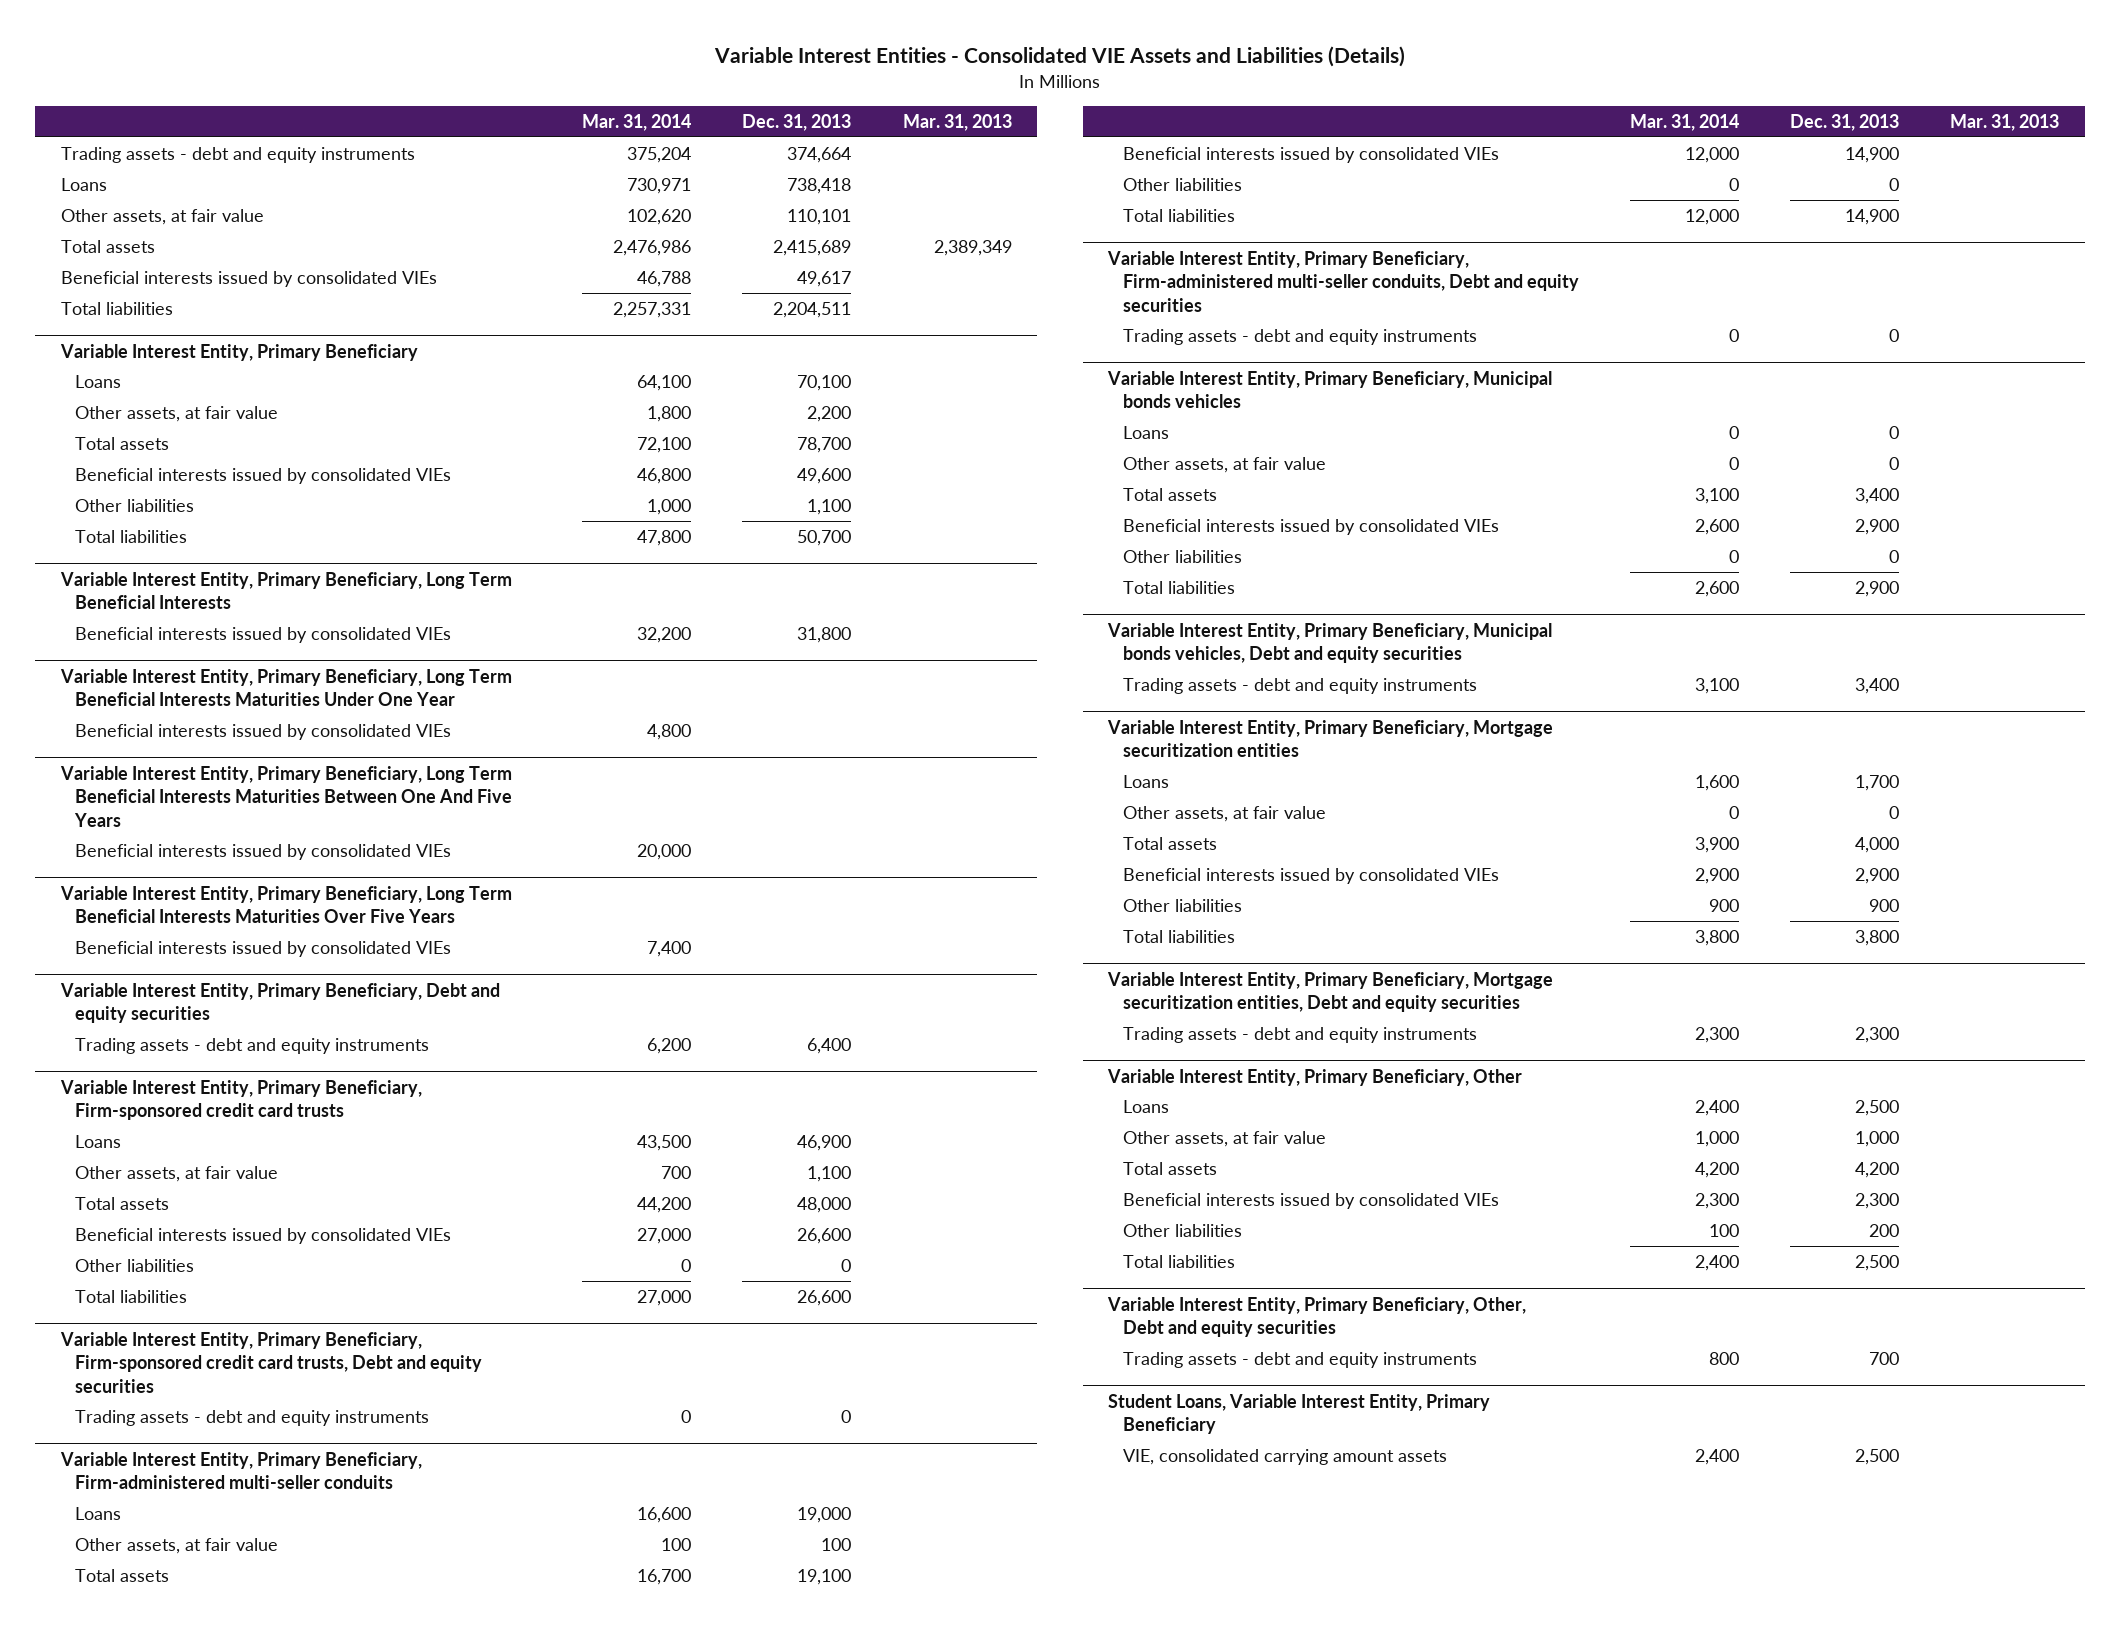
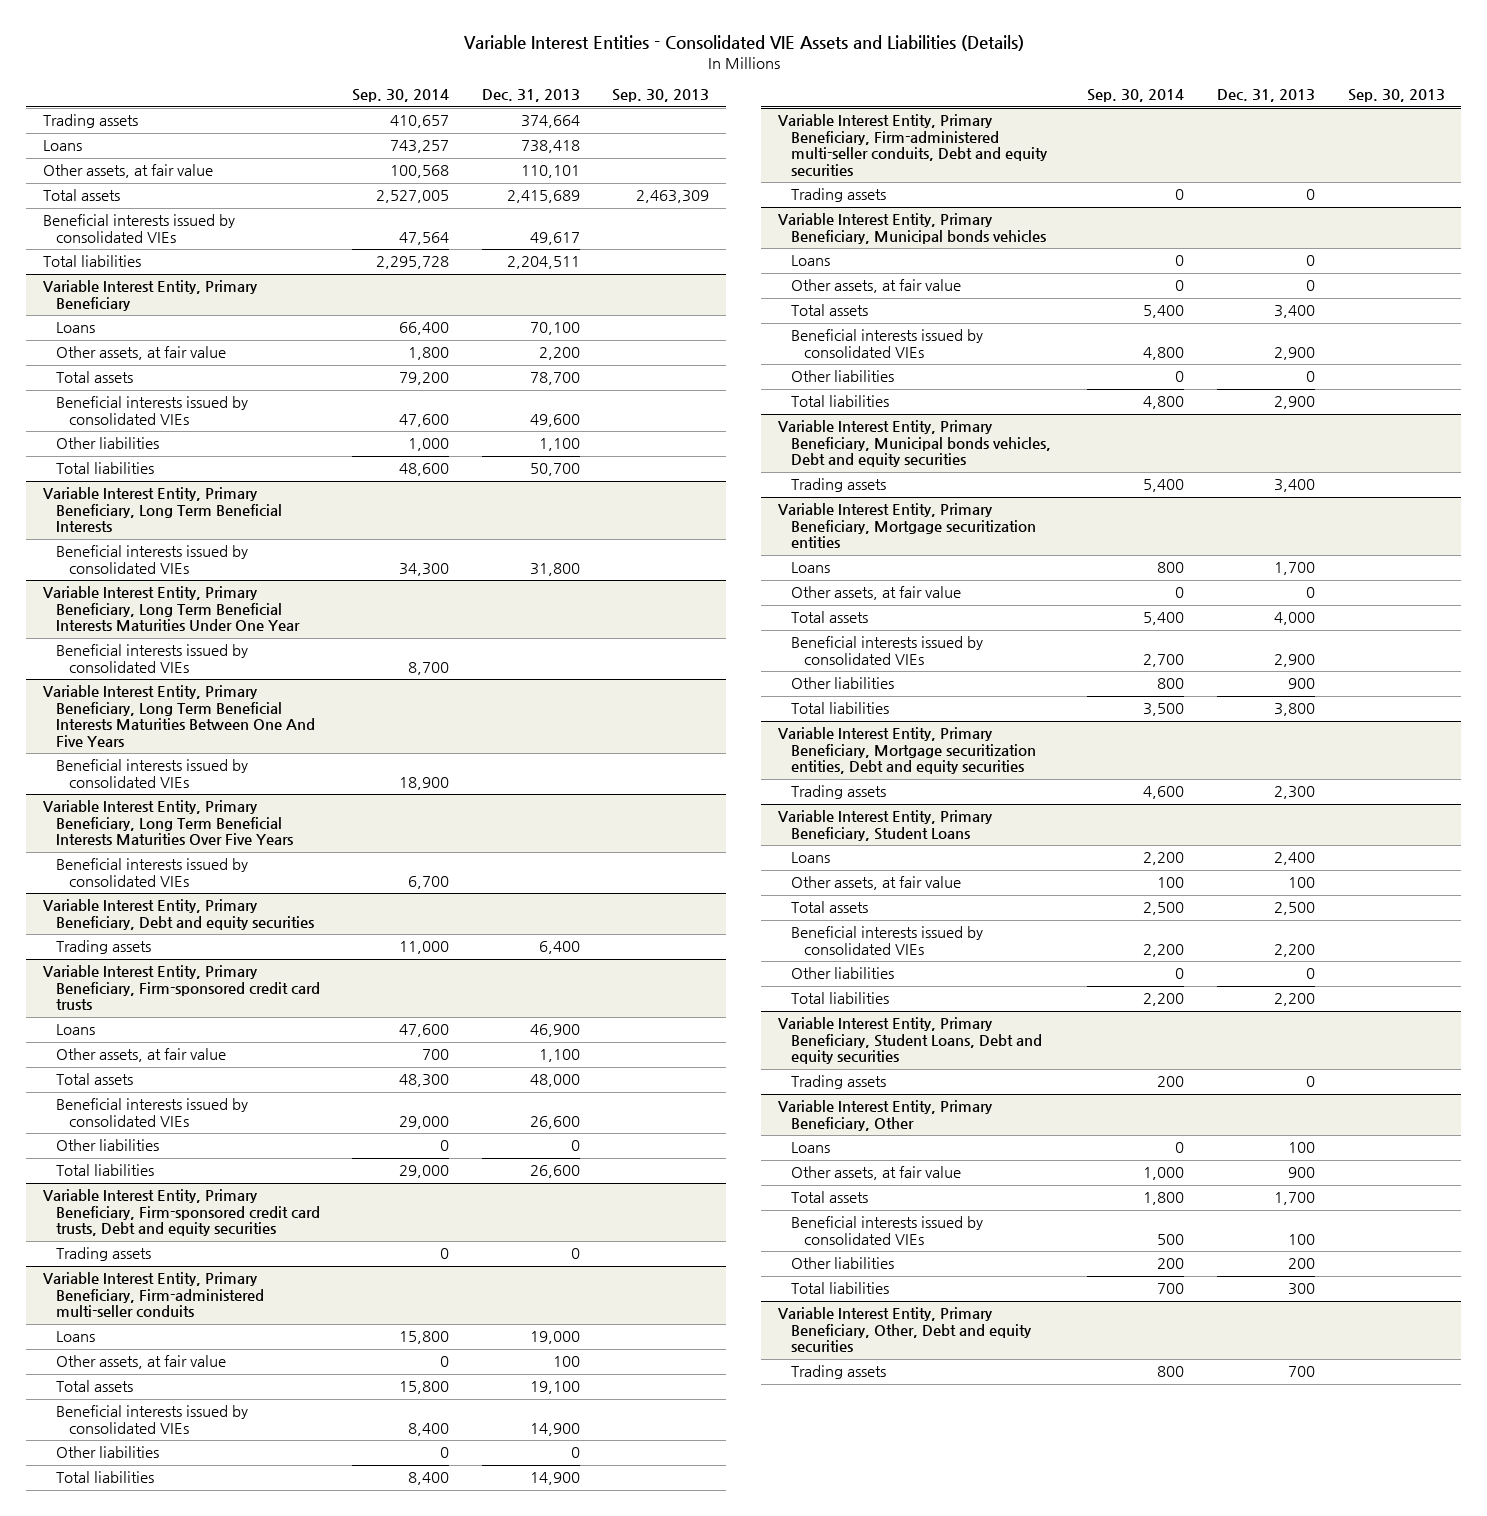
[582,114,692,132] Mar. 31, 2014 -> none
[902,114,1012,132] Mar. 31, 2013 -> none
none -> [352,89,450,103] Sep. 30, 2014
none -> [612,89,710,103] Sep. 30, 2013
[60,146,415,163] Trading assets - debt and equity instruments -> [42,114,138,129] Trading assets
[75,1037,430,1054] Trading assets - debt and equity instruments -> [55,940,151,955] Trading assets
[75,1409,430,1426] Trading assets - debt and equity instruments -> [55,1247,151,1262] Trading assets
[1122,328,1477,345] Trading assets - debt and equity instruments -> [790,188,886,203] Trading assets
[1122,677,1477,694] Trading assets - debt and equity instruments -> [790,478,886,493] Trading assets
[1122,1026,1477,1043] Trading assets - debt and equity instruments -> [790,785,886,800] Trading assets
none -> [777,810,993,841] Variable Interest Entity, Primary Beneficiary, Student Loans
none -> [790,852,830,864] Loans
none -> [790,876,961,891] Other assets, at fair value
none -> [790,901,868,914] Total assets
none -> [790,926,983,955] Beneficial interests issued by consolidated VIEs
none -> [790,967,894,980] Other liabilities
none -> [790,992,889,1005] Total liabilities
none -> [777,1017,1042,1065] Variable Interest Entity, Primary Beneficiary, Student Loans, Debt and equity securities
none -> [790,1075,886,1090] Trading assets
[1855,1099,1900,1116] 2,500 -> [1288,1142,1316,1154] 100
[1855,1130,1900,1147] 1,000 -> [1288,1167,1316,1179] 900
[1855,1161,1900,1178] 4,200 -> [1274,1192,1316,1206] 1,700
[1855,1192,1900,1209] 2,300 -> [1288,1233,1316,1245] 100
[1855,1254,1900,1271] 2,500 -> [1288,1283,1316,1296] 300
[1108,1393,1491,1435] Student Loans, Variable Interest Entity, Primary Beneficiary -> none
[1122,1448,1447,1465] VIE, consolidated carrying amount assets -> none
[1122,1351,1477,1368] Trading assets - debt and equity instruments -> [790,1365,886,1380] Trading assets

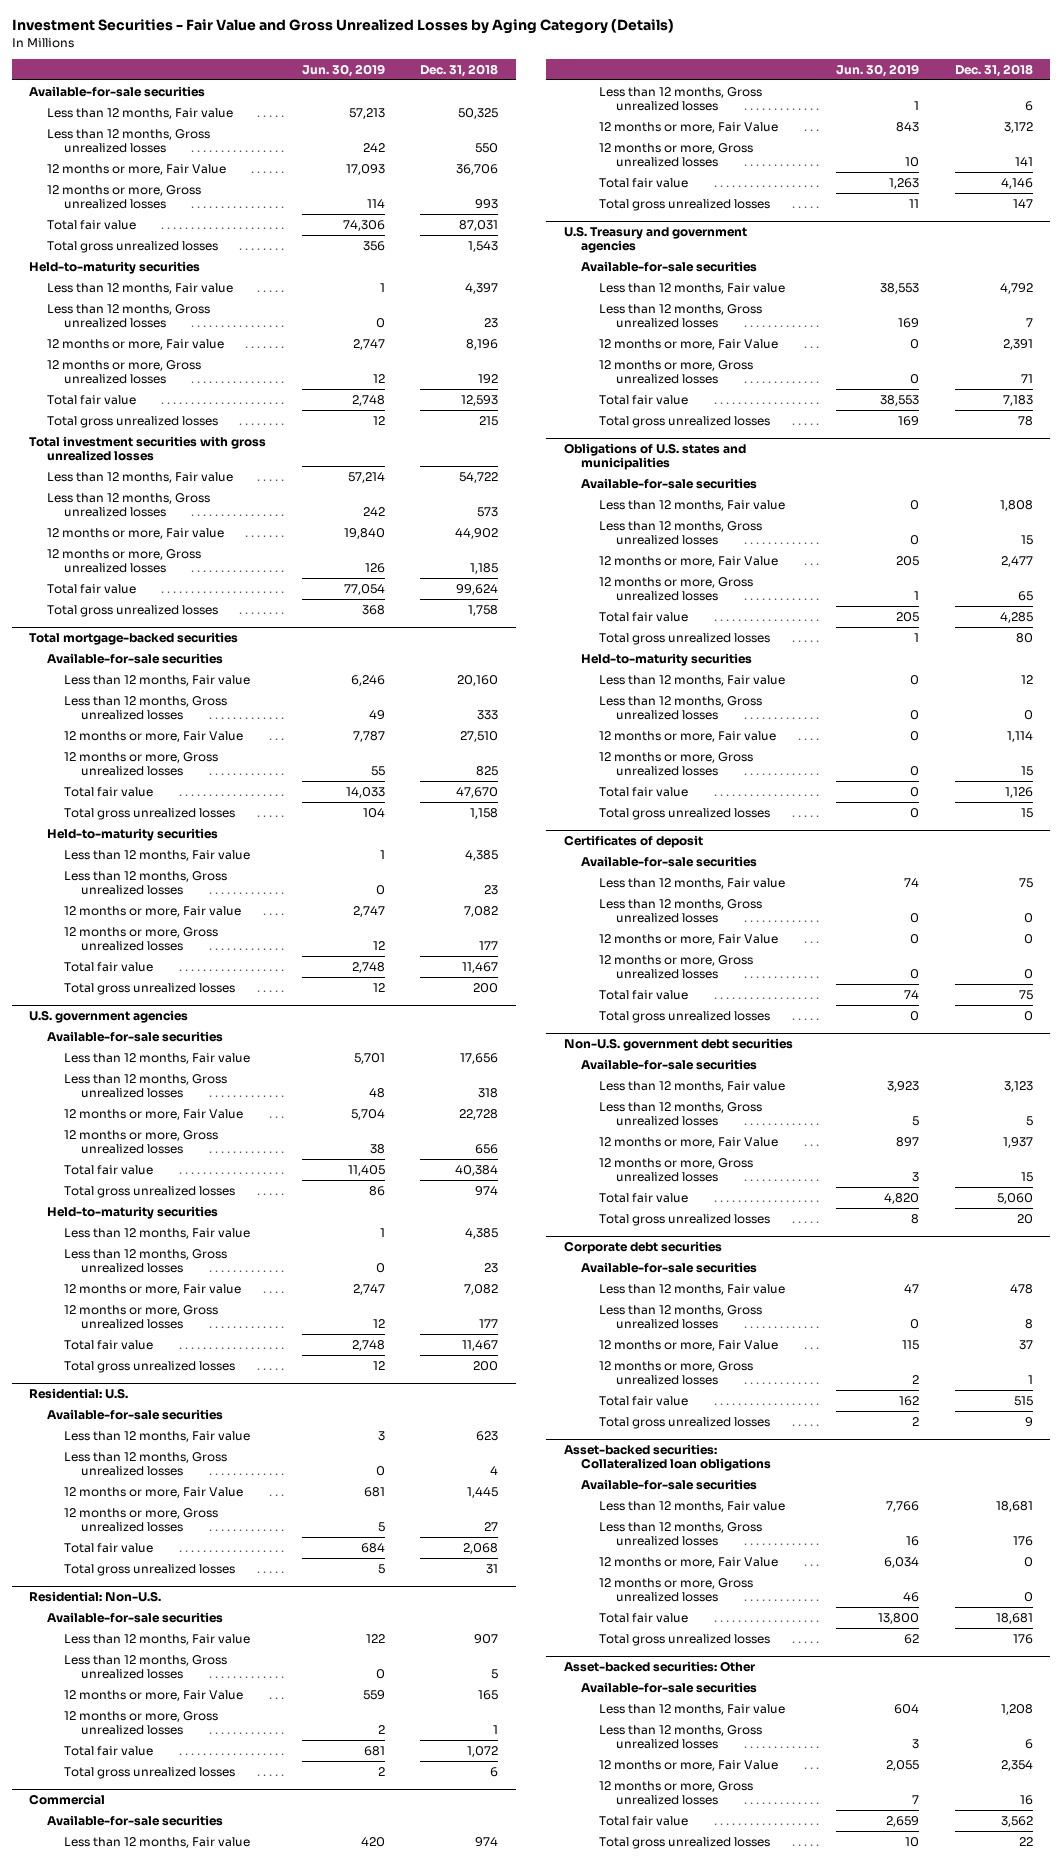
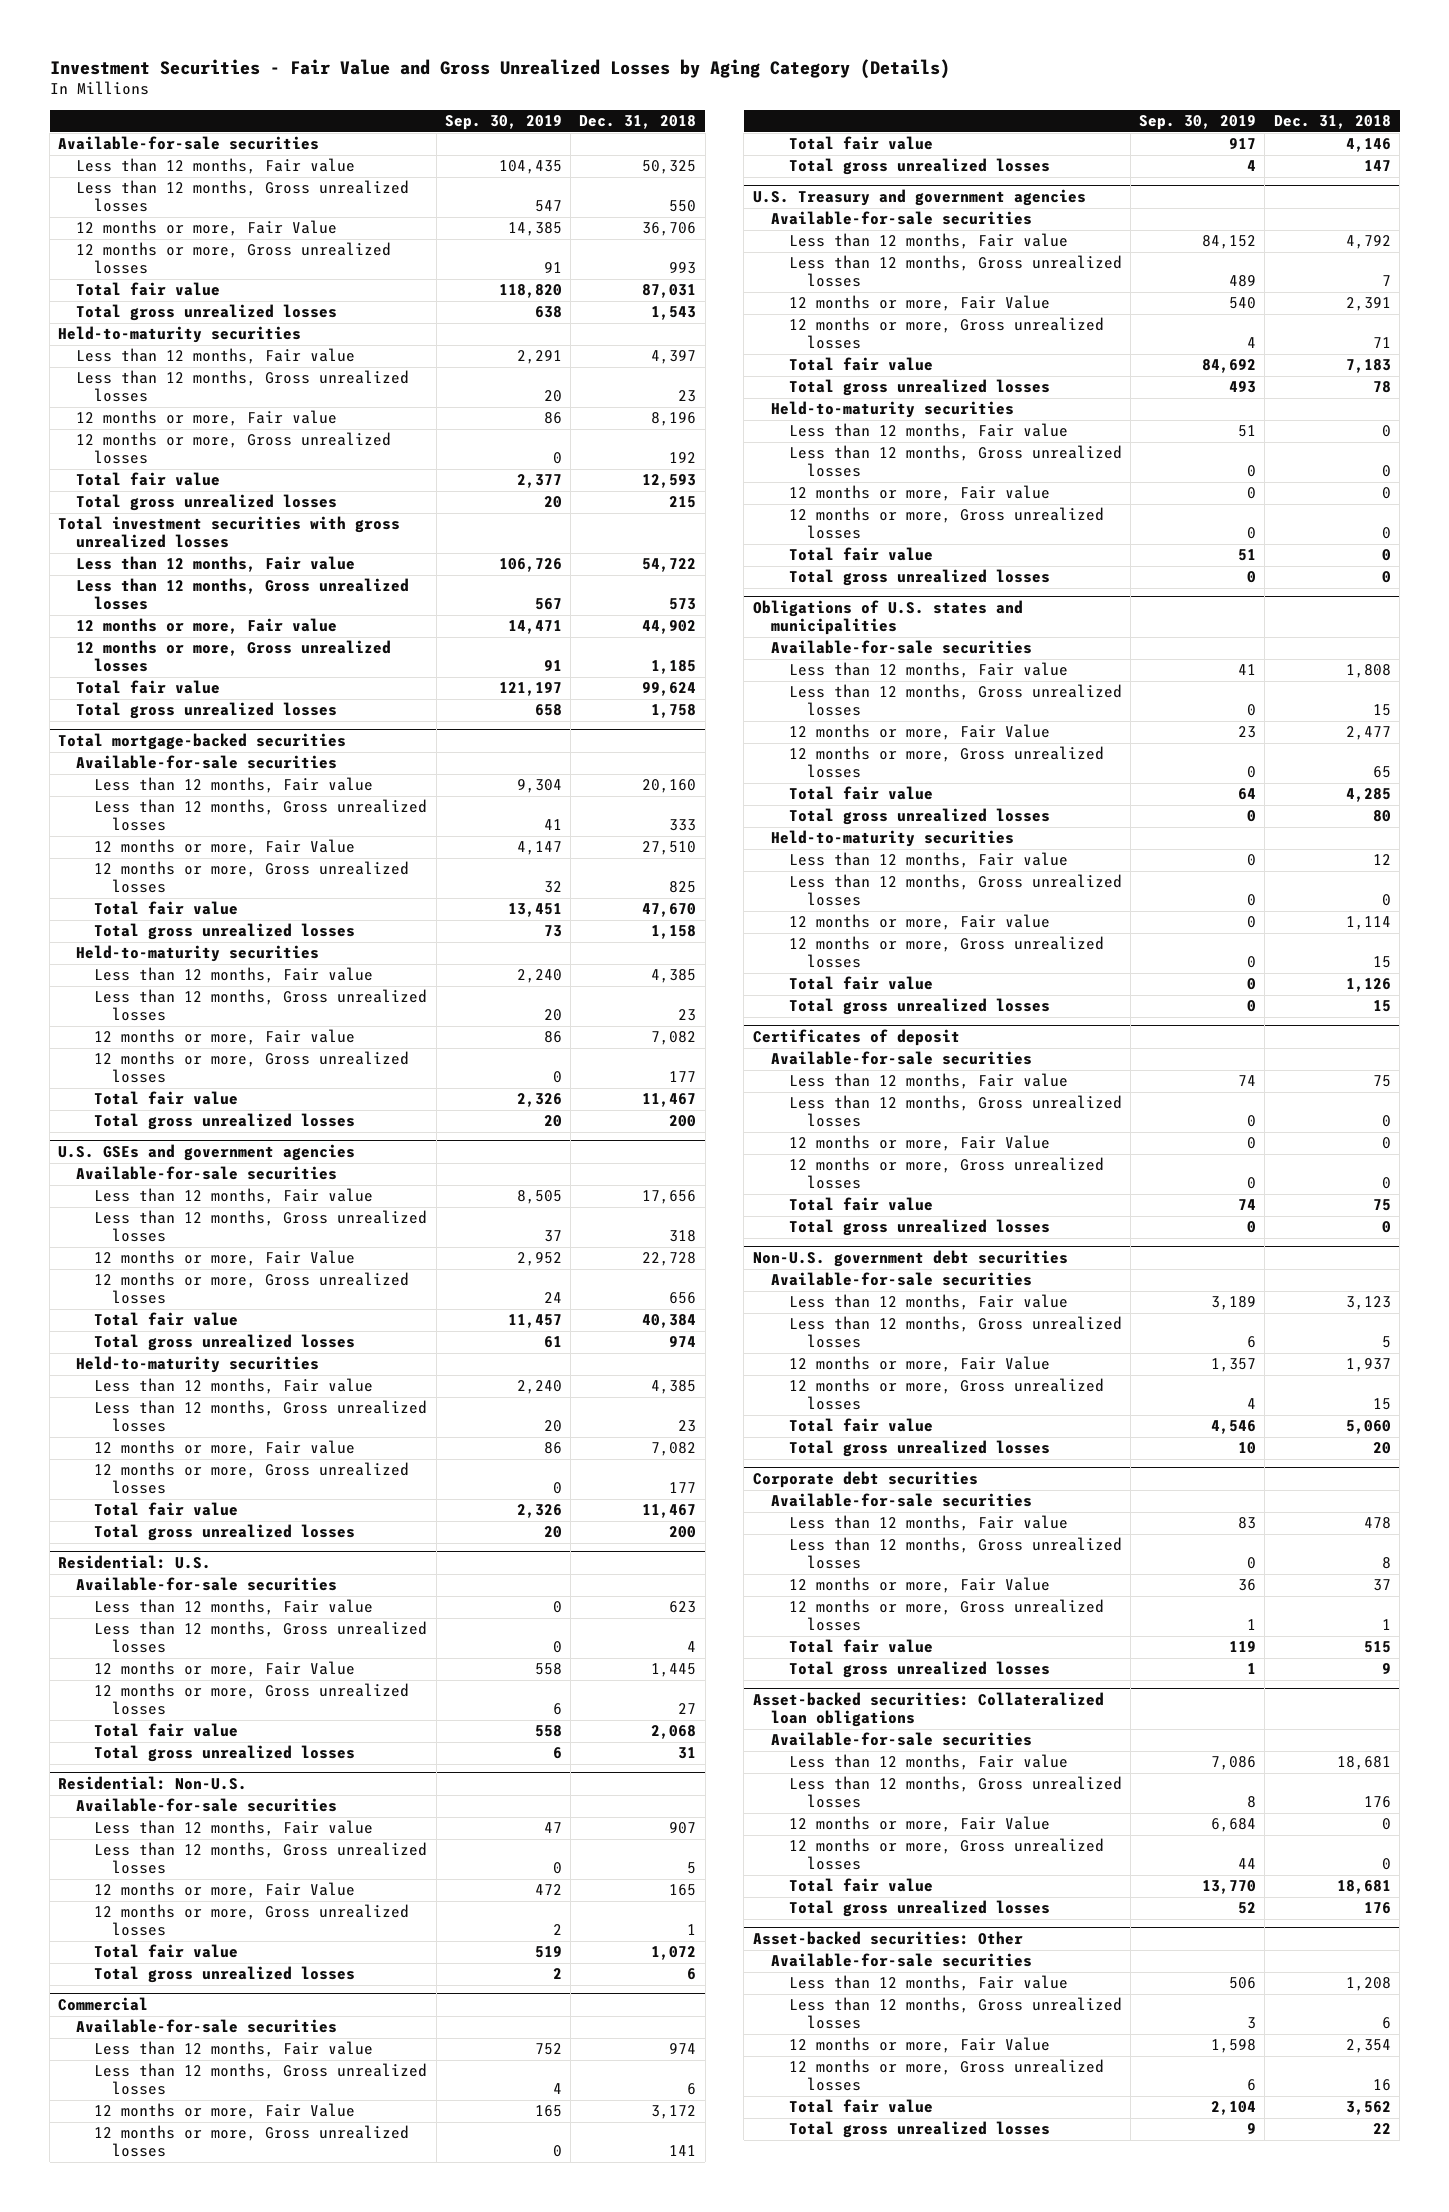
[301,63,385,77] Jun. 30, 2019 -> none
none -> [444,115,562,131] Sep. 30, 2019
[29,1010,189,1024] U.S. government agencies -> [58,1144,356,1162] U.S. GSEs and government agencies
none -> [770,401,1014,419] Held-to-maturity securities
none -> [788,423,1068,440] Less than 12 months, Fair value
none -> [788,445,1122,478] Less than 12 months, Gross unrealized losses
none -> [788,485,1050,502] 12 months or more, Fair value
none -> [788,507,1104,540] 12 months or more, Gross unrealized losses
none -> [788,547,933,562] Total fair value
none -> [788,569,1050,587] Total gross unrealized losses

